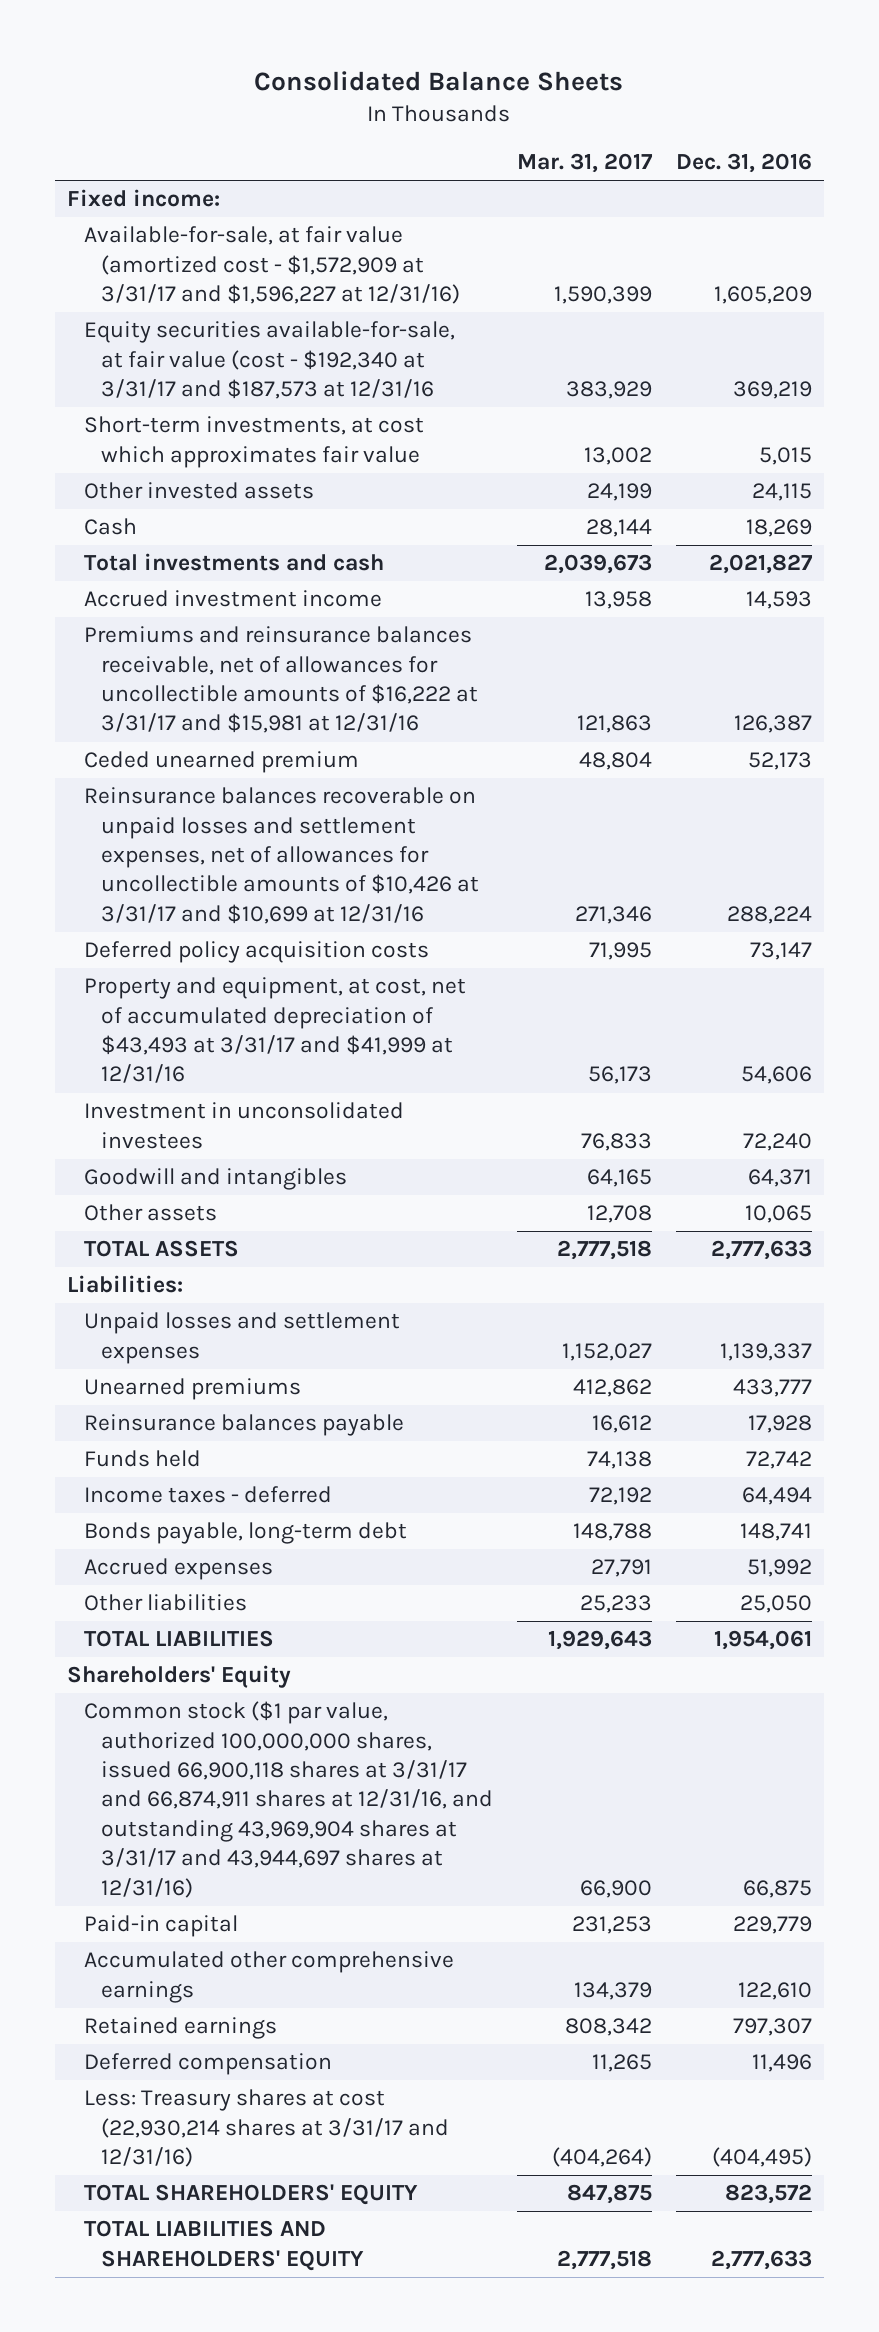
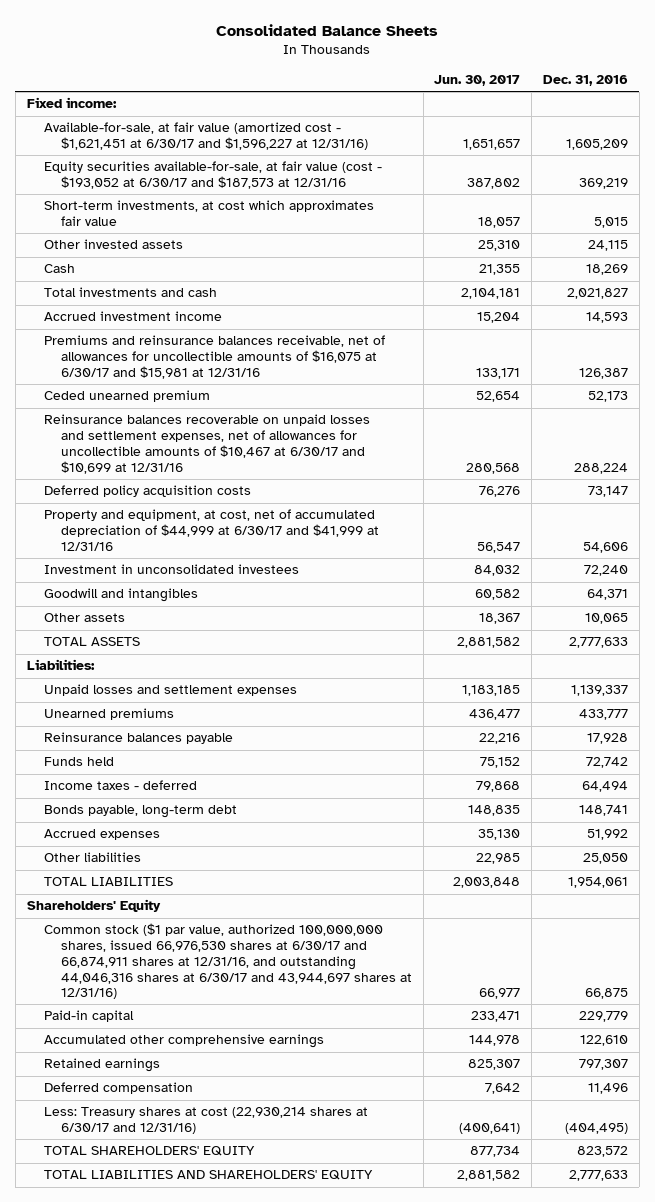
[516,153,653,174] Mar. 31, 2017 -> none
none -> [434,74,521,86] Jun. 30, 2017
[83,226,460,305] Available-for-sale, at fair value (amortized cost - $1,572,909 at 3/31/17 and $1,596,227 at 12/31/16) -> [43,122,368,151] Available-for-sale, at fair value (amortized cost - $1,621,451 at 6/30/17 and $1,596,227 at 12/31/16)
[83,321,455,400] Equity securities available-for-sale, at fair value (cost - $192,340 at 3/31/17 and $187,573 at 12/31/16 -> [43,161,382,190] Equity securities available-for-sale, at fair value (cost - $193,052 at 6/30/17 and $187,573 at 12/31/16
[83,626,478,734] Premiums and reinsurance balances receivable, net of allowances for uncollectible amounts of $16,222 at 3/31/17 and $15,981 at 12/31/16 -> [43,335,385,379] Premiums and reinsurance balances receivable, net of allowances for uncollectible amounts of $16,075 at 6/30/17 and $15,981 at 12/31/16
[83,787,479,924] Reinsurance balances recoverable on unpaid losses and settlement expenses, net of allowances for uncollectible amounts of $10,426 at 3/31/17 and $10,699 at 12/31/16 -> [43,414,370,474] Reinsurance balances recoverable on unpaid losses and settlement expenses, net of allowances for uncollectible amounts of $10,467 at 6/30/17 and $10,699 at 12/31/16
[83,977,466,1084] Property and equipment, at cost, net of accumulated depreciation of $43,493 at 3/31/17 and $41,999 at 12/31/16 -> [43,509,379,551] Property and equipment, at cost, net of accumulated depreciation of $44,999 at 6/30/17 and $41,999 at 12/31/16
[83,1701,493,1898] Common stock ($1 par value, authorized 100,000,000 shares, issued 66,900,118 shares at 3/31/17 and 66,874,911 shares at 12/31/16, and outstanding 43,969,904 shares at 3/31/17 and 43,944,697 shares at 12/31/16) -> [43,923,412,1000] Common stock ($1 par value, authorized 100,000,000 shares, issued 66,976,530 shares at 6/30/17 and 66,874,911 shares at 12/31/16, and outstanding 44,046,316 shares at 6/30/17 and 43,944,697 shares at 12/31/16)
[83,2089,449,2168] Less: Treasury shares at cost (22,930,214 shares at 3/31/17 and 12/31/16) -> [43,1107,368,1135] Less: Treasury shares at cost (22,930,214 shares at 6/30/17 and 12/31/16)

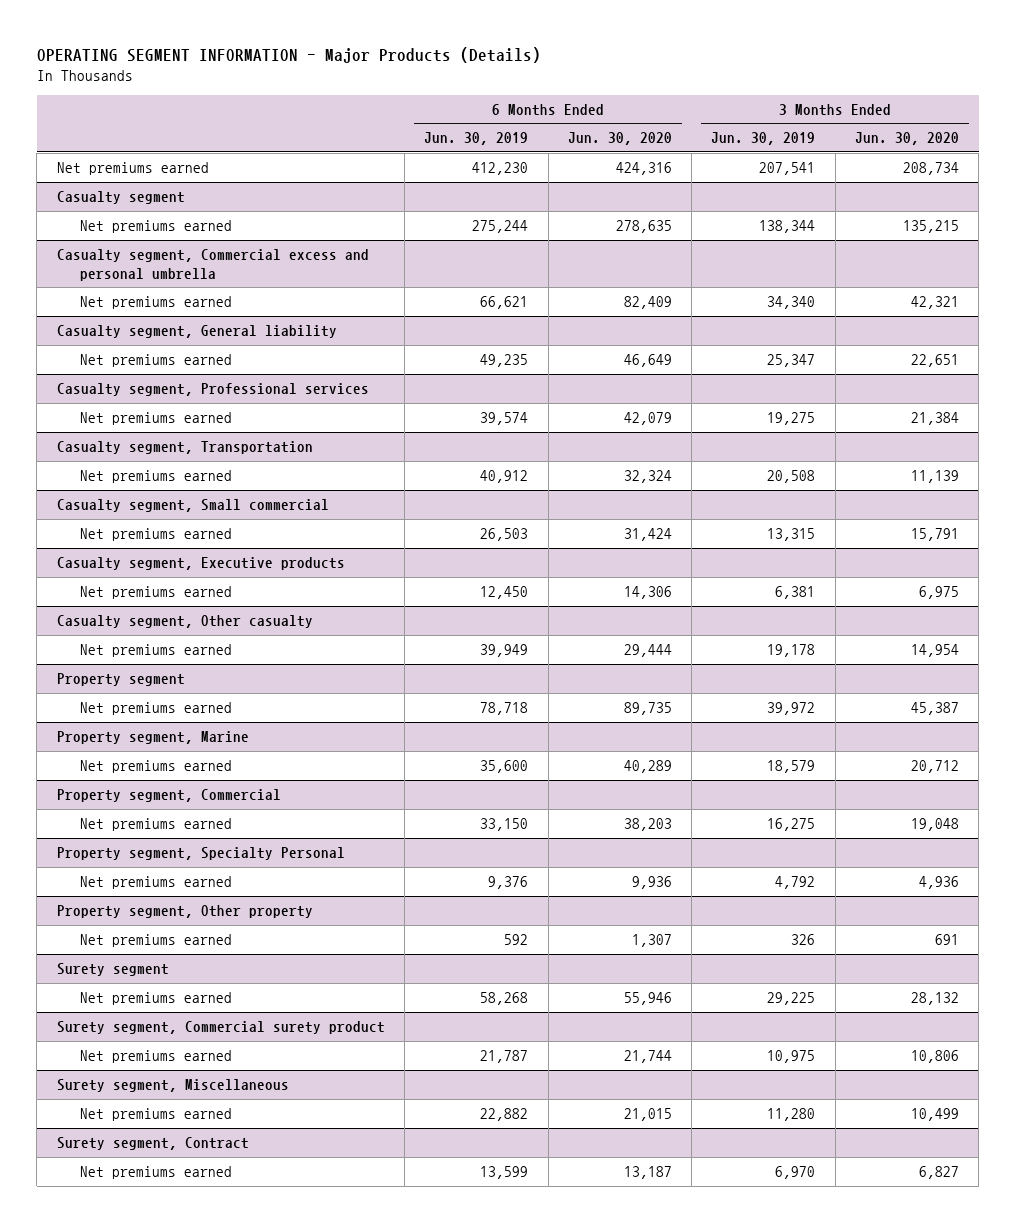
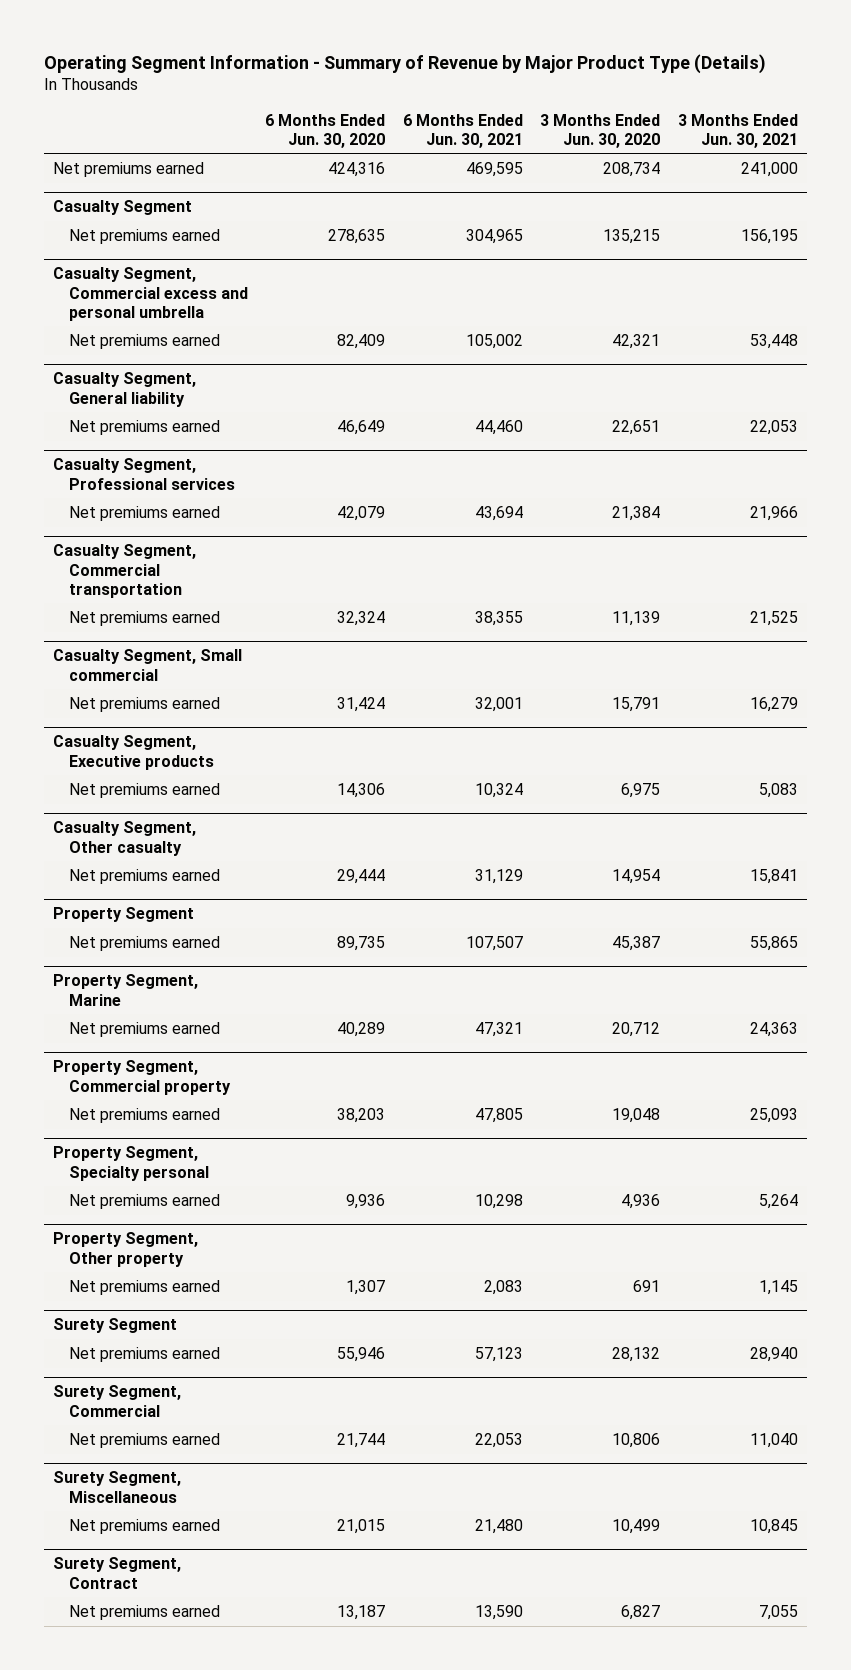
[36,46,541,63] OPERATING SEGMENT INFORMATION - Major Products (Details) -> [44,53,767,74] Operating Segment Information - Summary of Revenue by Major Product Type (Details)
[424,132,529,146] Jun. 30, 2019 -> none
[711,132,816,146] Jun. 30, 2019 -> none
none -> [402,113,523,148] 6 Months Ended Jun. 30, 2021
none -> [677,113,798,148] 3 Months Ended Jun. 30, 2021
[56,190,185,204] Casualty segment -> [53,200,193,216] Casualty Segment
[56,248,369,281] Casualty segment, Commercial excess and personal umbrella -> [53,267,249,321] Casualty Segment, Commercial excess and personal umbrella
[56,324,337,338] Casualty segment, General liability -> [53,372,197,407] Casualty Segment, General liability
[56,382,369,396] Casualty segment, Professional services -> [53,458,236,490] Casualty Segment, Professional services
[56,440,313,454] Casualty segment, Transportation -> [53,544,197,598] Casualty Segment, Commercial transportation
[56,498,329,512] Casualty segment, Small commercial -> [53,649,243,681] Casualty Segment, Small commercial
[56,556,345,570] Casualty segment, Executive products -> [53,735,215,770] Casualty Segment, Executive products
[56,614,313,628] Casualty segment, Other casualty -> [53,821,197,856] Casualty Segment, Other casualty
[56,672,185,686] Property segment -> [53,907,195,923] Property Segment
[56,730,249,744] Property segment, Marine -> [53,974,199,1006] Property Segment, Marine
[56,788,281,802] Property segment, Commercial -> [53,1060,232,1095] Property Segment, Commercial property
[56,846,345,860] Property segment, Specialty Personal -> [53,1146,210,1181] Property Segment, Specialty personal
[56,904,313,918] Property segment, Other property -> [53,1232,199,1267] Property Segment, Other property
[56,962,169,976] Surety segment -> [53,1318,178,1334] Surety Segment
[56,1020,385,1034] Surety segment, Commercial surety product -> [53,1385,182,1417] Surety Segment, Commercial
[56,1078,289,1092] Surety segment, Miscellaneous -> [53,1471,182,1503] Surety Segment, Miscellaneous
[56,1136,249,1150] Surety segment, Contract -> [53,1557,182,1589] Surety Segment, Contract

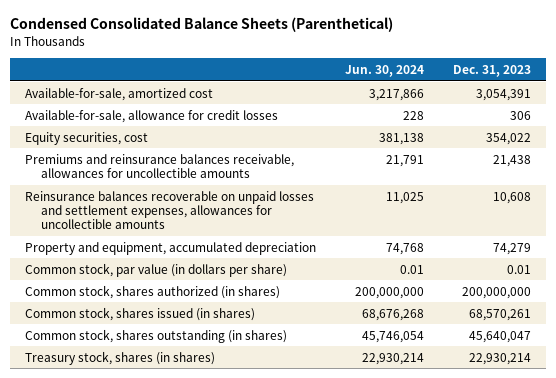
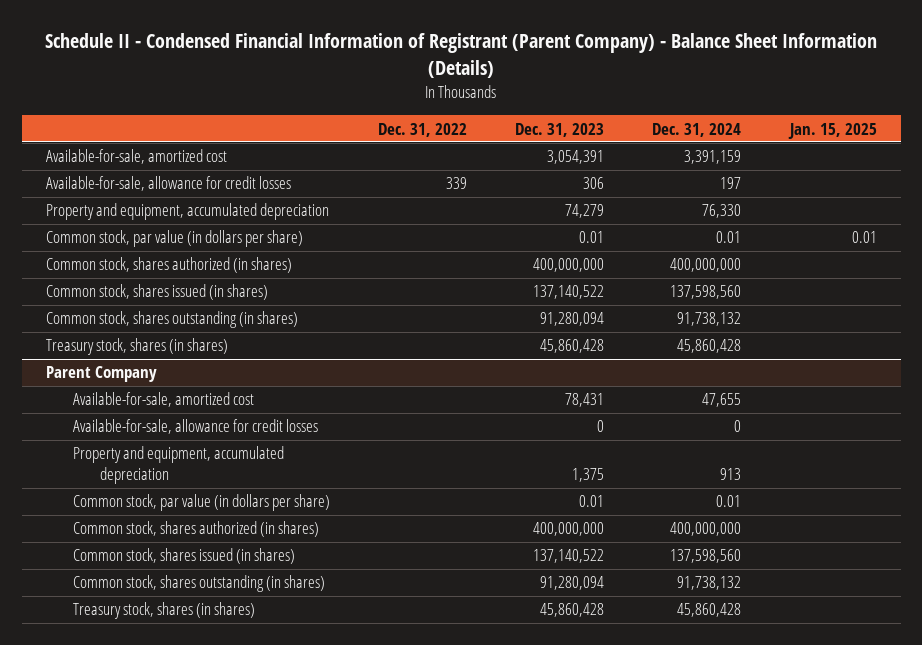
[10,17,394,33] Condensed Consolidated Balance Sheets (Parenthetical) -> [45,33,878,78] Schedule II - Condensed Financial Information of Registrant (Parent Company) - Balance Sheet Information (Details)
[345,64,425,77] Jun. 30, 2024 -> none
none -> [378,122,468,137] Dec. 31, 2022
none -> [652,122,742,137] Dec. 31, 2024
none -> [787,122,877,139] Jan. 15, 2025
[24,131,148,145] Equity securities, cost -> none
[24,153,294,178] Premiums and reinsurance balances receivable, allowances for uncollectible amounts -> none
[24,190,314,229] Reinsurance balances recoverable on unpaid losses and settlement expenses, allowances for uncollectible amounts -> none
[462,286,532,299] 200,000,000 -> [533,258,605,273] 400,000,000
[469,308,532,321] 68,570,261 -> [533,285,605,300] 137,140,522
[469,330,532,343] 45,640,047 -> [540,312,605,327] 91,280,094
[469,352,532,365] 22,930,214 -> [540,339,605,354] 45,860,428
none -> [45,366,157,383] Parent Company
none -> [72,392,254,408] Available-for-sale, amortized cost
none -> [72,419,318,435] Available-for-sale, allowance for credit losses
none -> [72,446,284,485] Property and equipment, accumulated depreciation
none -> [72,494,330,512] Common stock, par value (in dollars per share)
none -> [72,521,319,538] Common stock, shares authorized (in shares)
none -> [72,548,295,565] Common stock, shares issued (in shares)
none -> [72,575,325,593] Common stock, shares outstanding (in shares)
none -> [72,602,255,620] Treasury stock, shares (in shares)

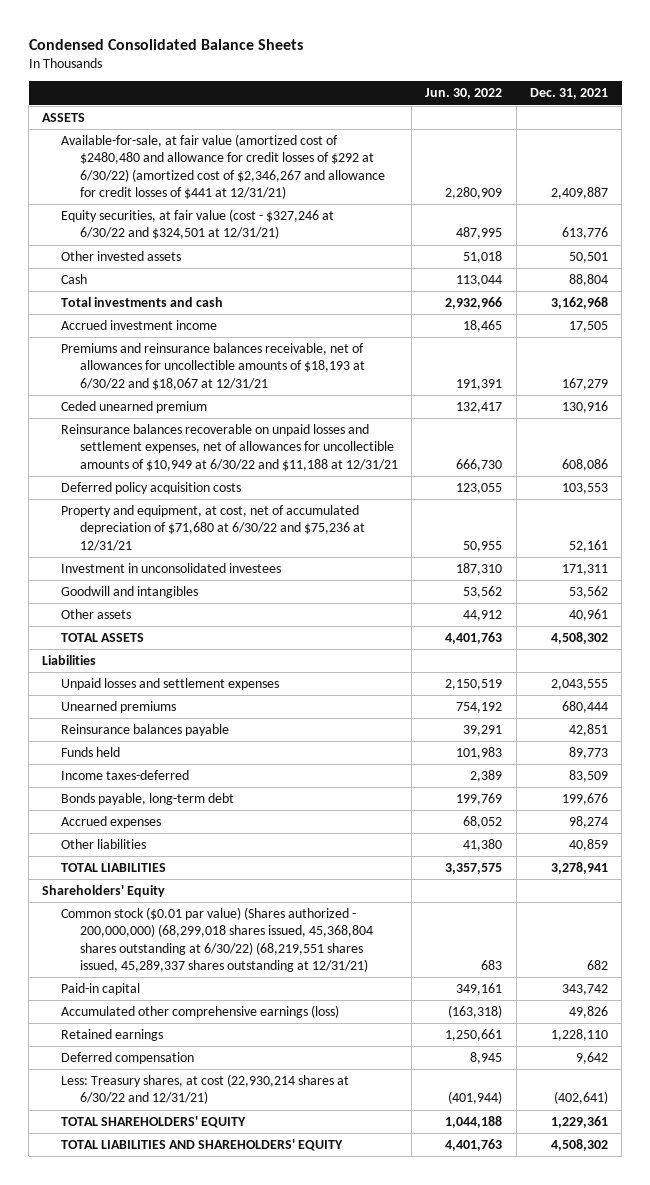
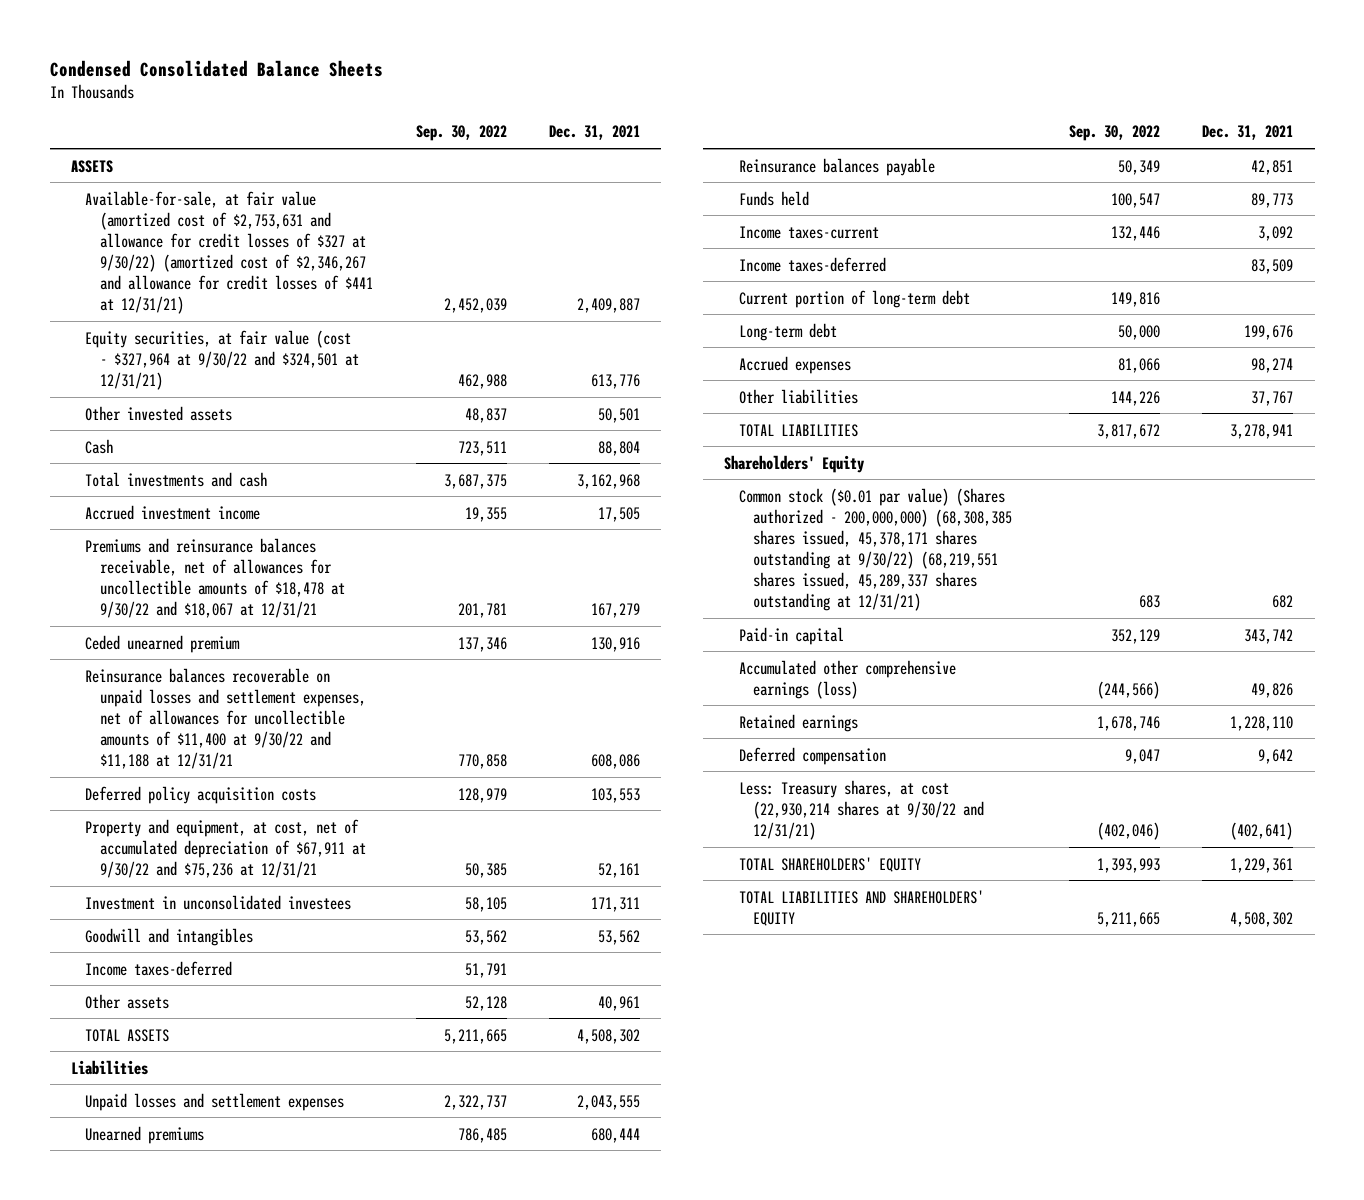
[425,88,503,100] Jun. 30, 2022 -> none
none -> [415,125,507,142] Sep. 30, 2022
[61,134,385,200] Available-for-sale, at fair value (amortized cost of $2480,480 and allowance for credit losses of $292 at 6/30/22) (amortized cost of $2,346,267 and allowance for credit losses of $441 at 12/31/21) -> [85,190,374,314] Available-for-sale, at fair value (amortized cost of $2,753,631 and allowance for credit losses of $327 at 9/30/22) (amortized cost of $2,346,267 and allowance for credit losses of $441 at 12/31/21)
[61,209,335,240] Equity securities, at fair value (cost - $327,246 at 6/30/22 and $324,501 at 12/31/21) -> [85,329,360,390] Equity securities, at fair value (cost - $327,964 at 9/30/22 and $324,501 at 12/31/21)
[61,343,365,390] Premiums and reinsurance balances receivable, net of allowances for uncollectible amounts of $18,193 at 6/30/22 and $18,067 at 12/31/21 -> [85,537,346,618] Premiums and reinsurance balances receivable, net of allowances for uncollectible amounts of $18,478 at 9/30/22 and $18,067 at 12/31/21
[61,424,398,471] Reinsurance balances recoverable on unpaid losses and settlement expenses, net of allowances for uncollectible amounts of $10,949 at 6/30/22 and $11,188 at 12/31/21 -> [85,667,367,769] Reinsurance balances recoverable on unpaid losses and settlement expenses, net of allowances for uncollectible amounts of $11,400 at 9/30/22 and $11,188 at 12/31/21
[61,505,365,551] Property and equipment, at cost, net of accumulated depreciation of $71,680 at 6/30/22 and $75,236 at 12/31/21 -> [85,818,367,878] Property and equipment, at cost, net of accumulated depreciation of $67,911 at 9/30/22 and $75,236 at 12/31/21
none -> [85,960,233,976] Income taxes-deferred
none -> [738,225,879,239] Income taxes-current
none -> [738,289,970,308] Current portion of long-term debt
[61,793,235,806] Bonds payable, long-term debt -> [738,322,837,341] Long-term debt
[568,839,608,852] 40,859 -> [1251,390,1294,406] 37,767
[61,907,373,973] Common stock ($0.01 par value) (Shares authorized - 200,000,000) (68,299,018 shares issued, 45,368,804 shares outstanding at 6/30/22) (68,219,551 shares issued, 45,289,337 shares outstanding at 12/31/21) -> [738,487,1013,611] Common stock ($0.01 par value) (Shares authorized - 200,000,000) (68,308,385 shares issued, 45,378,171 shares outstanding at 9/30/22) (68,219,551 shares issued, 45,289,337 shares outstanding at 12/31/21)
[61,1074,350,1105] Less: Treasury shares, at cost (22,930,214 shares at 6/30/22 and 12/31/21) -> [738,779,985,840] Less: Treasury shares, at cost (22,930,214 shares at 9/30/22 and 12/31/21)

